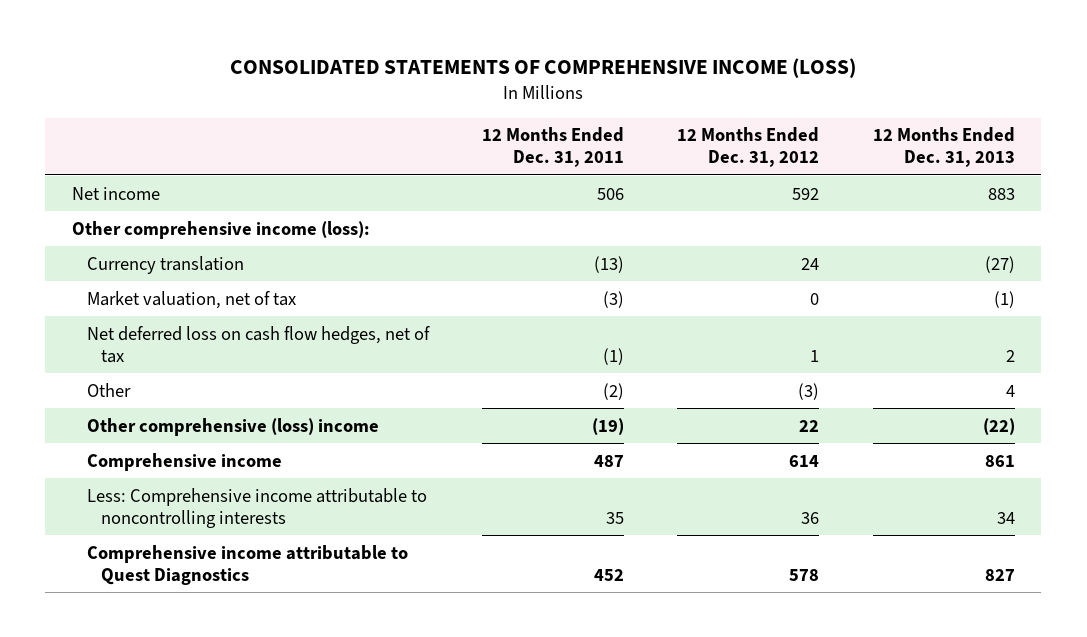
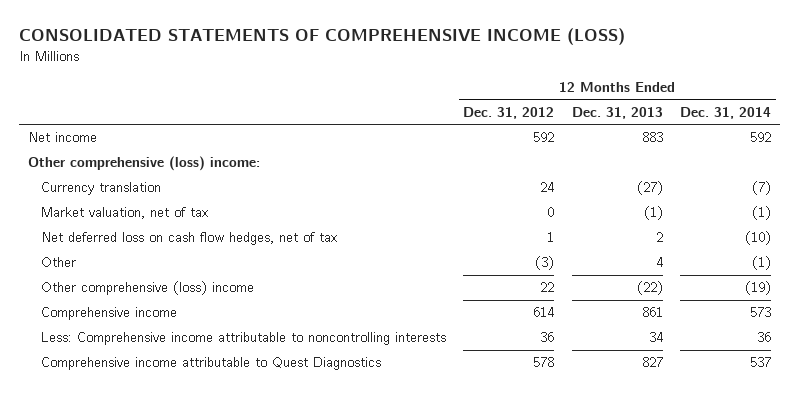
[481,127,624,168] 12 Months Ended Dec. 31, 2011 -> none
none -> [680,106,772,119] Dec. 31, 2014
[72,220,371,239] Other comprehensive income (loss): -> [28,156,261,172] Other comprehensive (loss) income:

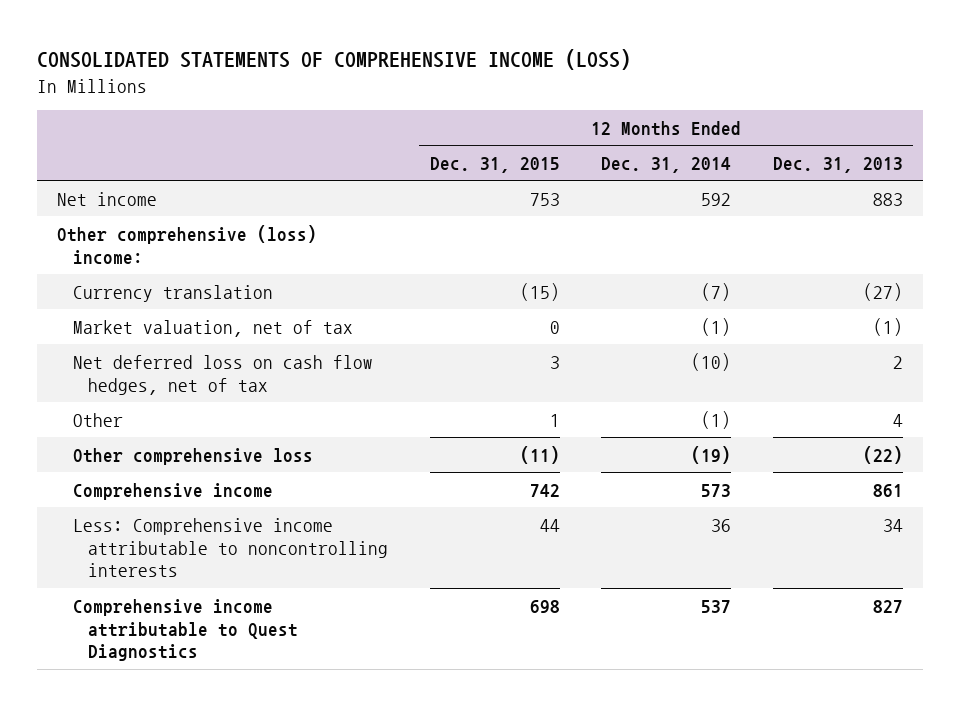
[463,106,555,119] Dec. 31, 2012 -> none
none -> [429,156,560,173] Dec. 31, 2015
[40,281,254,296] Other comprehensive (loss) income -> [72,447,313,465] Other comprehensive loss

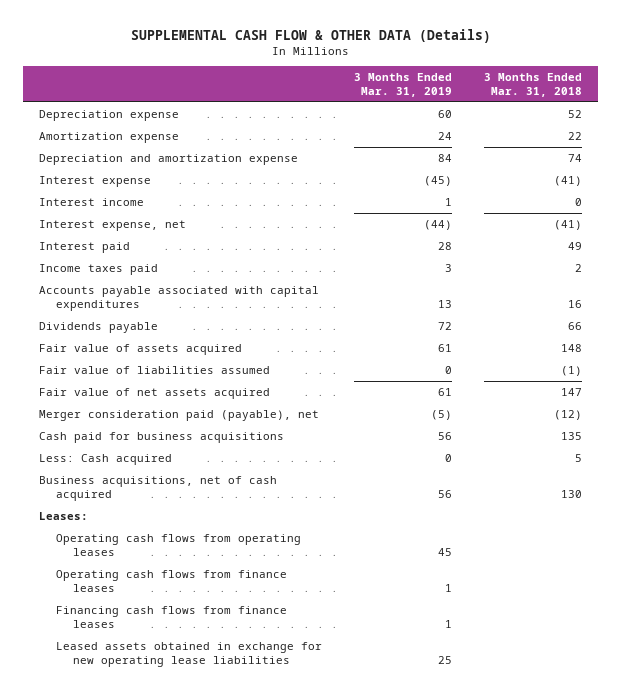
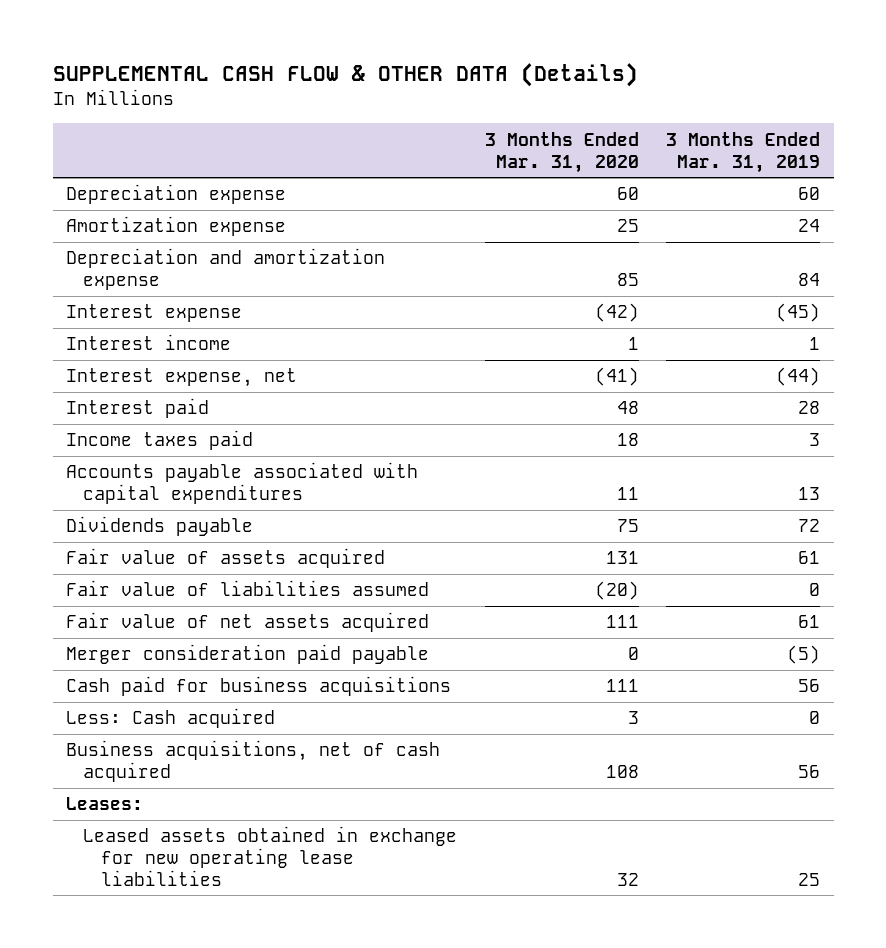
[484,73,583,97] 3 Months Ended Mar. 31, 2018 -> none
none -> [484,131,639,173] 3 Months Ended Mar. 31, 2020
[38,409,319,421] Merger consideration paid (payable), net -> [66,644,430,665] Merger consideration paid payable
[55,533,301,556] Operating cash flows from operating leases -> none
[55,569,287,592] Operating cash flows from finance leases -> none
[55,605,287,628] Financing cash flows from finance leases -> none

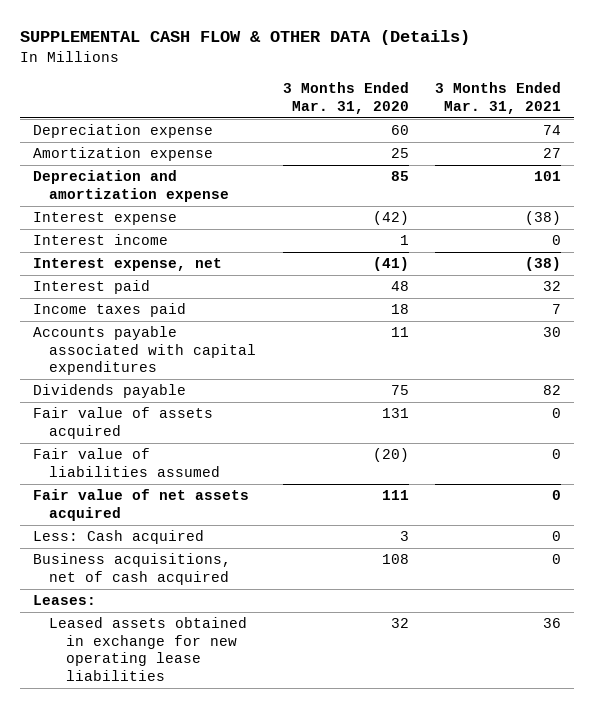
[665,131,820,173] 3 Months Ended Mar. 31, 2019 -> none
none -> [435,82,562,114] 3 Months Ended Mar. 31, 2021
[66,644,430,665] Merger consideration paid payable -> none
[66,676,452,697] Cash paid for business acquisitions -> none

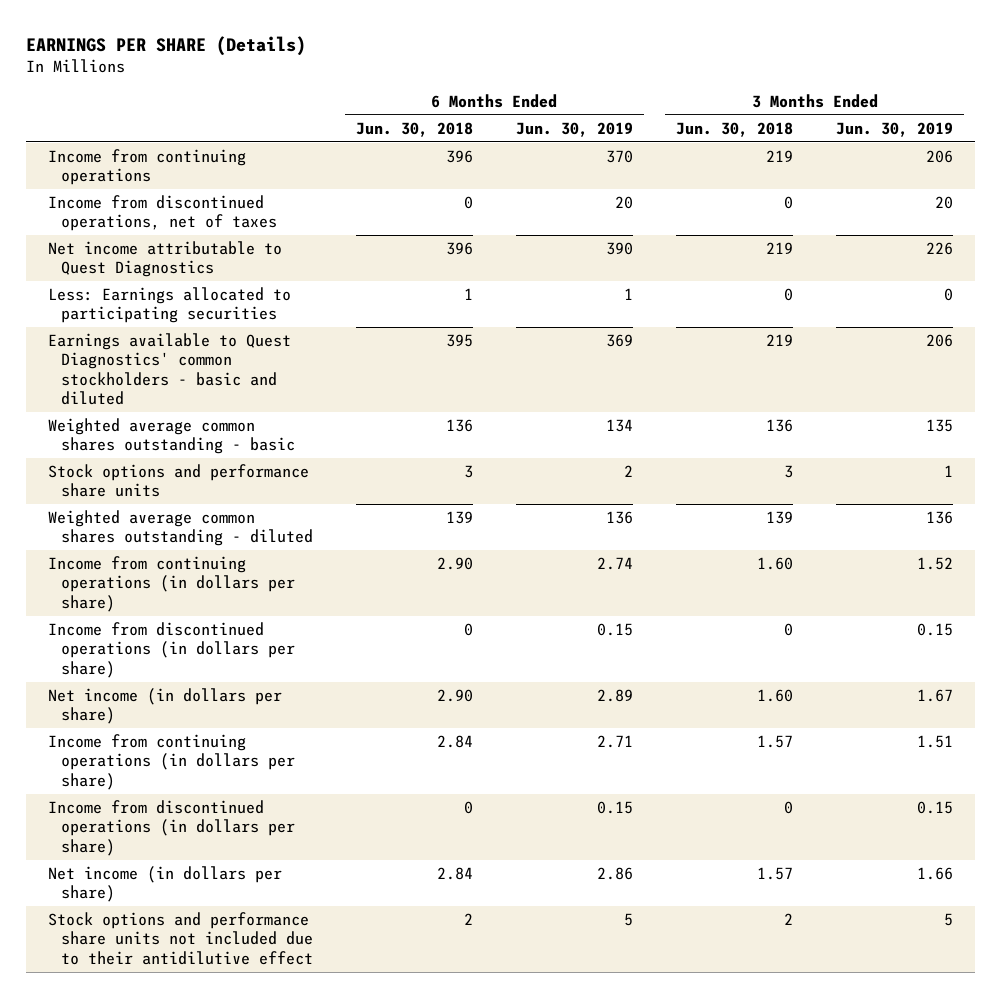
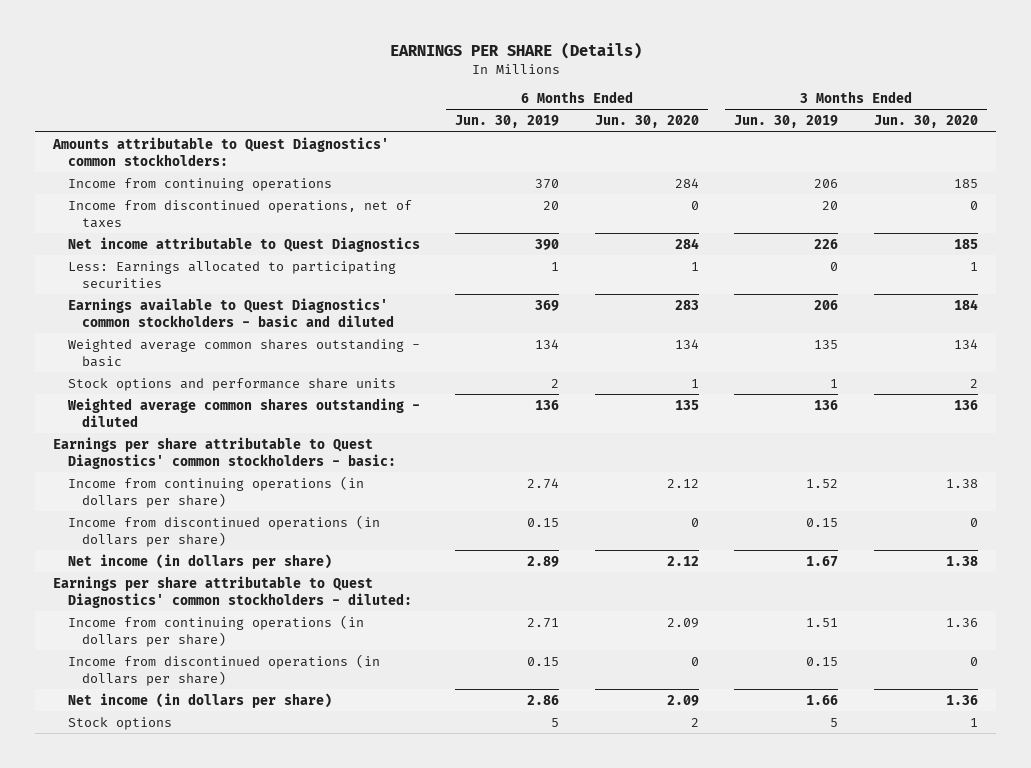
[355,121,473,137] Jun. 30, 2018 -> none
[676,121,794,137] Jun. 30, 2018 -> none
none -> [594,115,699,129] Jun. 30, 2020
none -> [873,115,978,129] Jun. 30, 2020
none -> [52,136,390,166] Amounts attributable to Quest Diagnostics' common stockholders:
none -> [53,436,396,469] Earnings per share attributable to Quest Diagnostics' common stockholders - basic:
none -> [53,575,412,608] Earnings per share attributable to Quest Diagnostics' common stockholders - diluted:
[47,911,313,965] Stock options and performance share units not included due to their antidilutive effect -> [67,716,172,730] Stock options

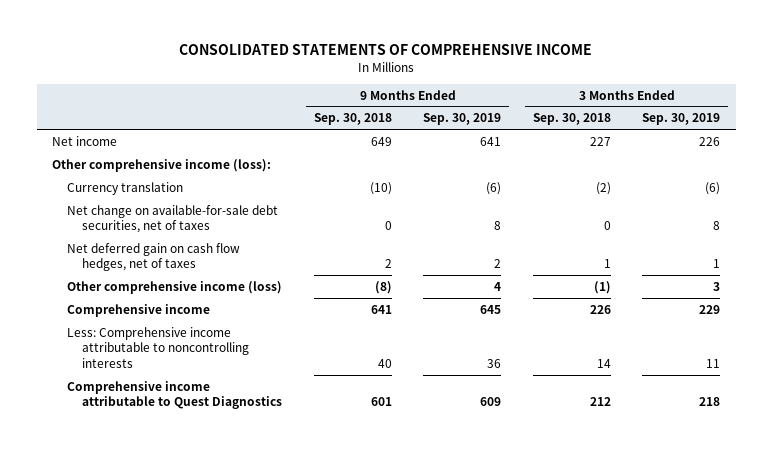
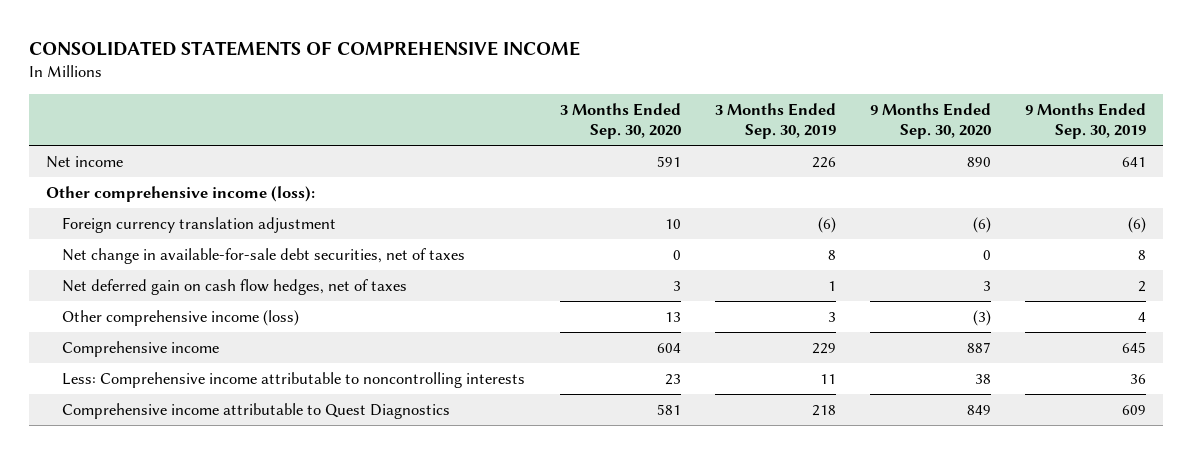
[313,113,392,126] Sep. 30, 2018 -> none
[532,113,611,126] Sep. 30, 2018 -> none
none -> [559,103,681,139] 3 Months Ended Sep. 30, 2020
none -> [870,103,992,139] 9 Months Ended Sep. 30, 2020
[67,181,184,195] Currency translation -> [62,217,337,234] Foreign currency translation adjustment
[67,204,279,234] Net change on available-for-sale debt securities, net of taxes -> [62,248,466,265] Net change in available-for-sale debt securities, net of taxes

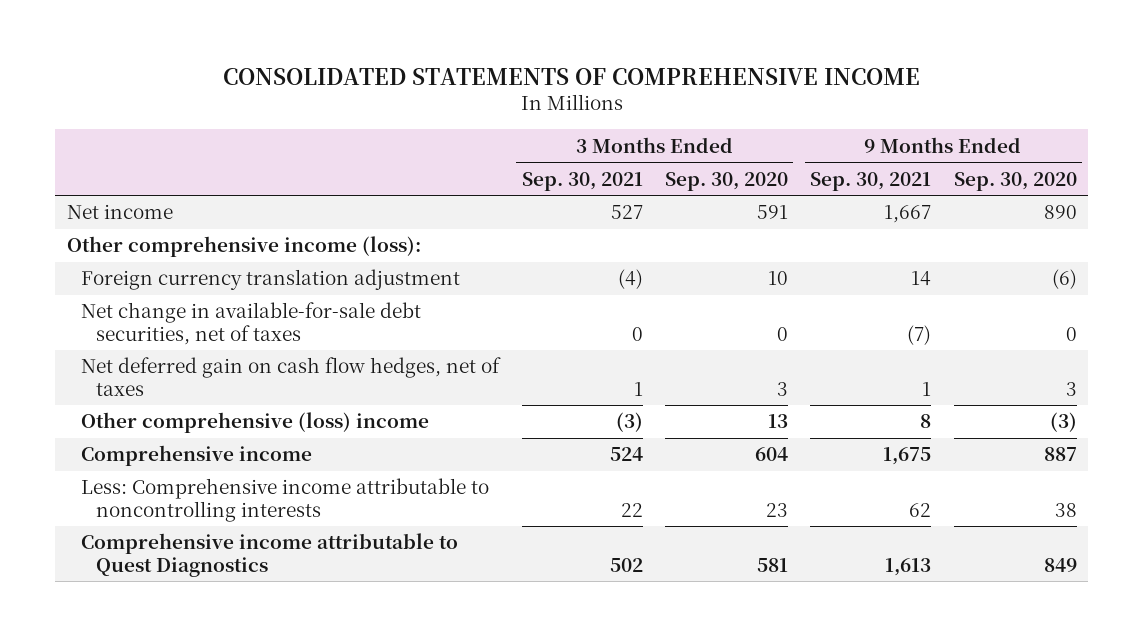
[714,103,836,139] 3 Months Ended Sep. 30, 2019 -> none
[1025,103,1147,139] 9 Months Ended Sep. 30, 2019 -> none
none -> [521,171,643,191] Sep. 30, 2021
none -> [810,171,932,191] Sep. 30, 2021
[62,310,300,327] Other comprehensive income (loss) -> [81,412,430,434] Other comprehensive (loss) income

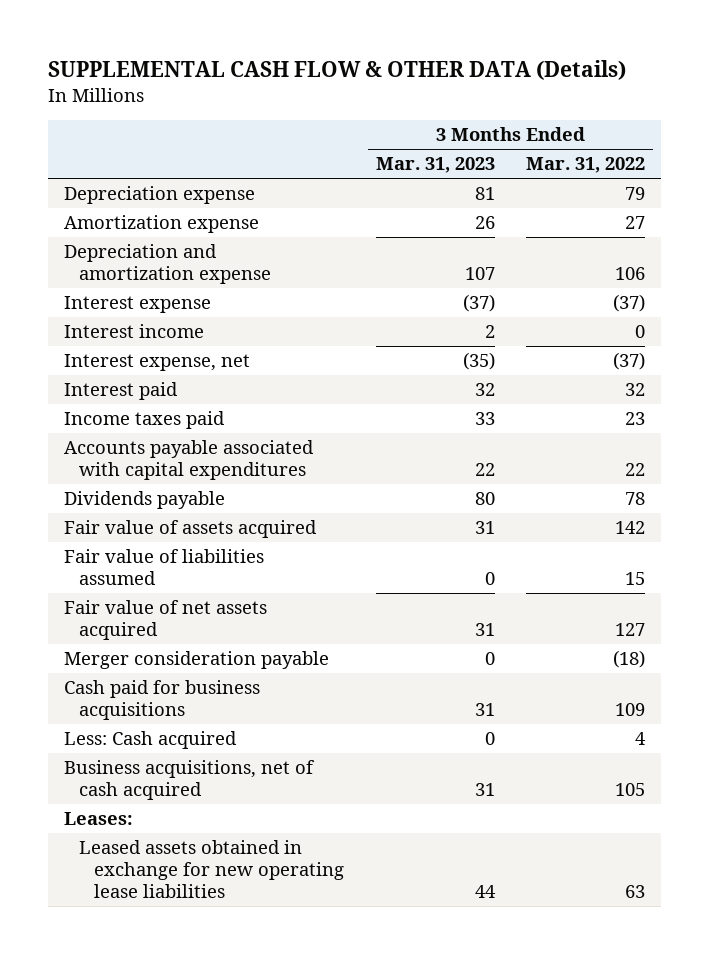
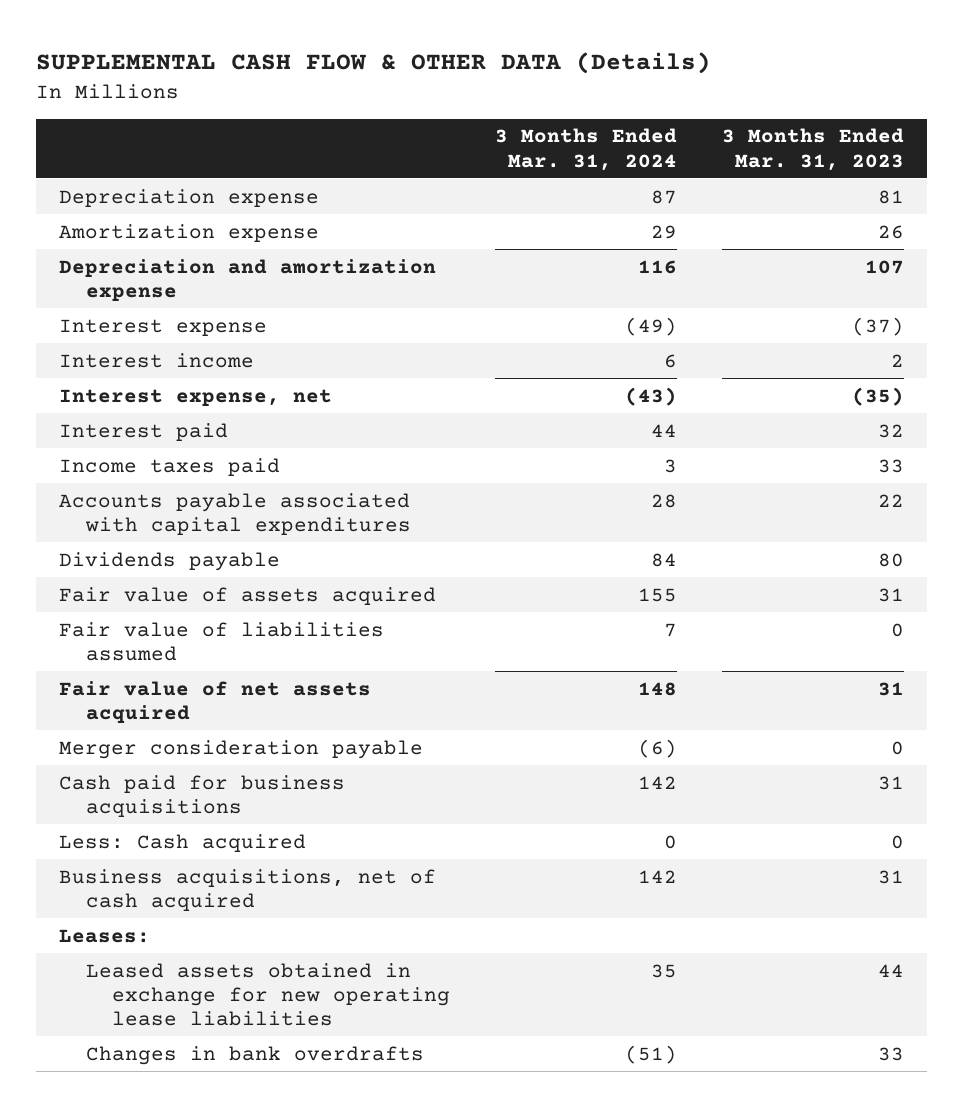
[526,157,646,174] Mar. 31, 2022 -> none
none -> [495,128,678,171] 3 Months Ended Mar. 31, 2024
none -> [85,1045,424,1065] Changes in bank overdrafts

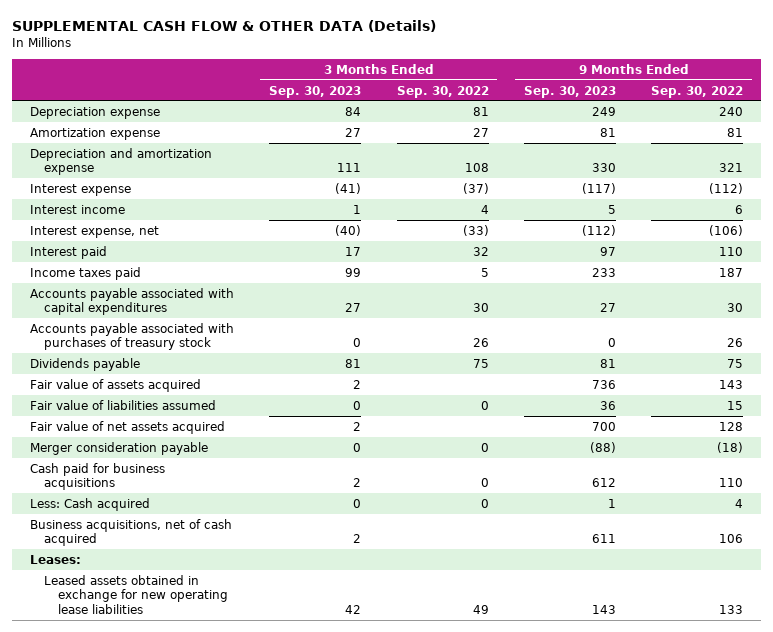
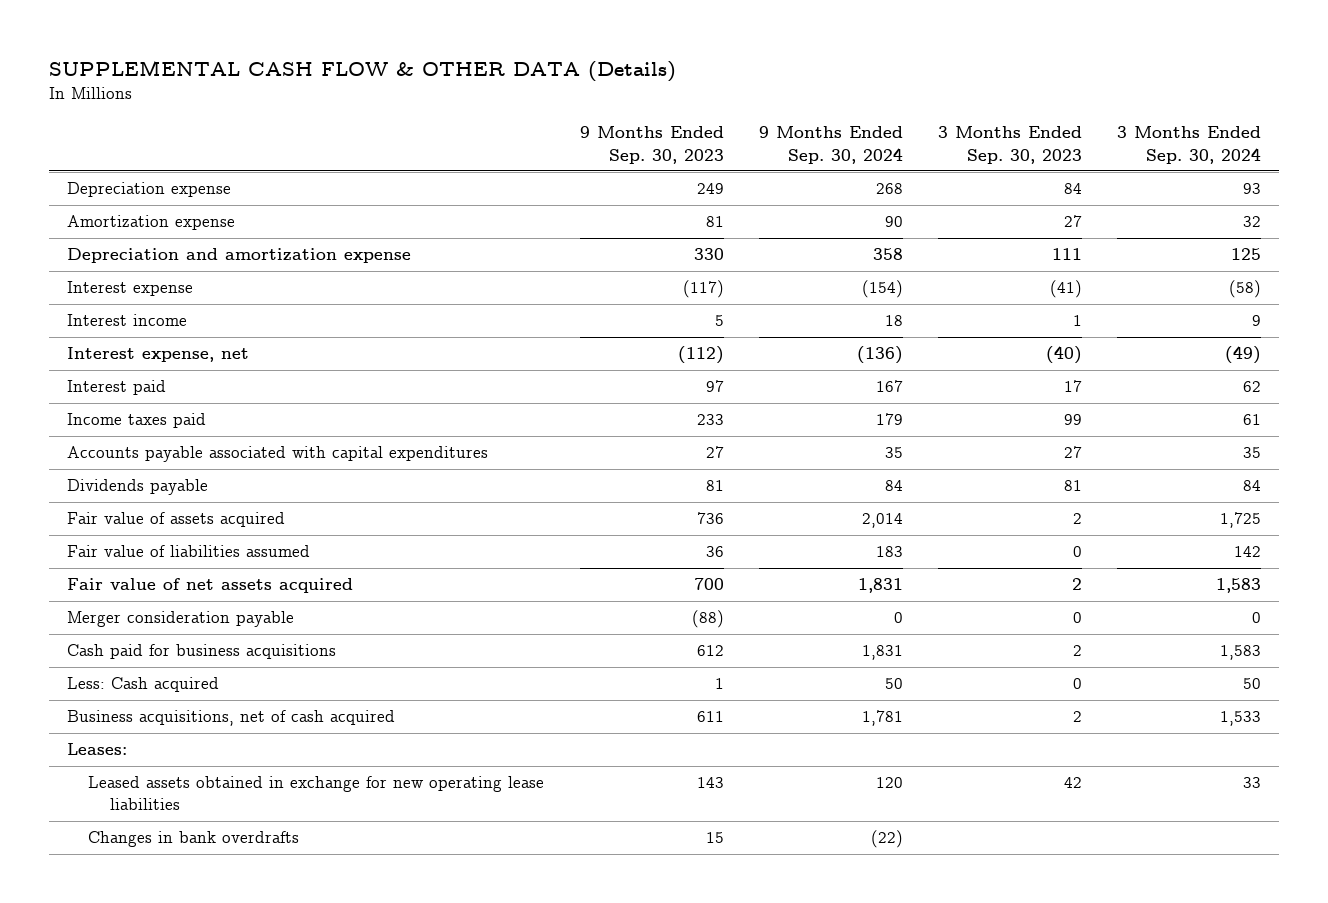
[396,85,489,98] Sep. 30, 2022 -> none
[651,85,744,98] Sep. 30, 2022 -> none
none -> [758,126,903,164] 9 Months Ended Sep. 30, 2024
none -> [1117,126,1262,164] 3 Months Ended Sep. 30, 2024
[29,322,234,351] Accounts payable associated with purchases of treasury stock -> none
none -> [88,831,300,848] Changes in bank overdrafts

